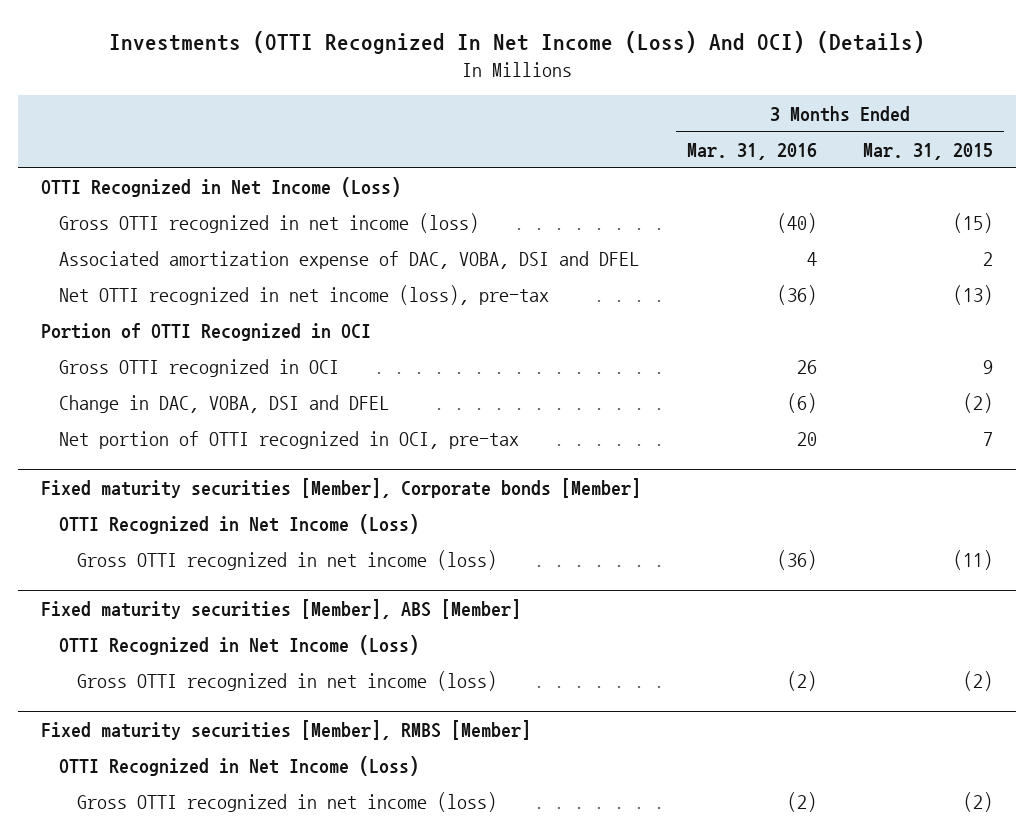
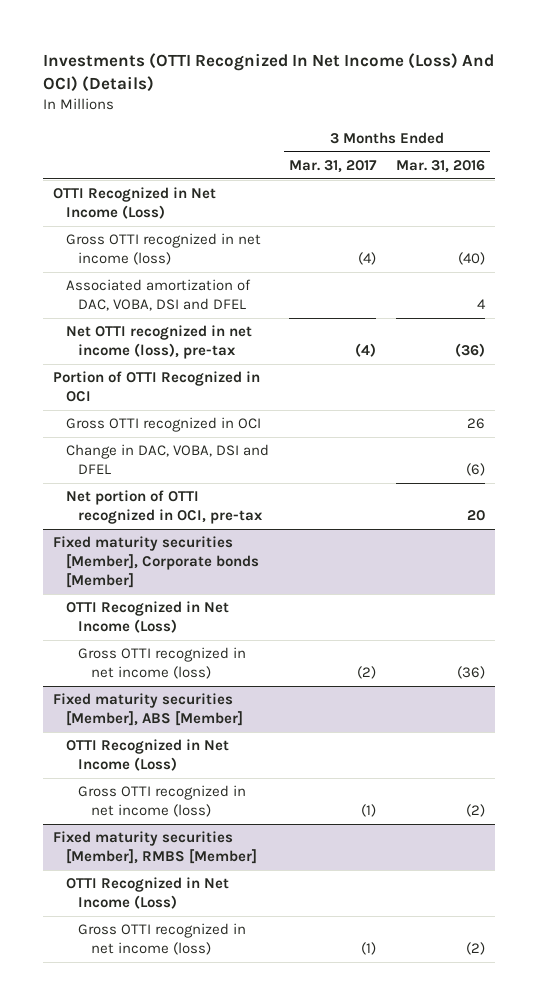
[862,143,993,161] Mar. 31, 2015 -> none
none -> [288,159,377,173] Mar. 31, 2017
[58,251,639,270] Associated amortization expense of DAC, VOBA, DSI and DFEL -> [65,279,251,312] Associated amortization of DAC, VOBA, DSI and DFEL

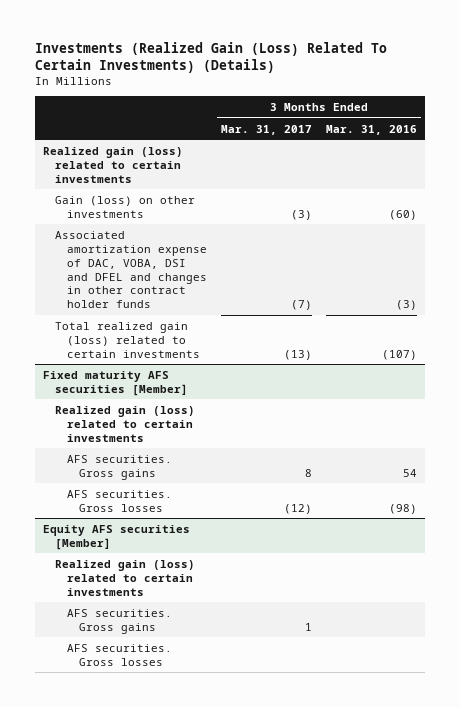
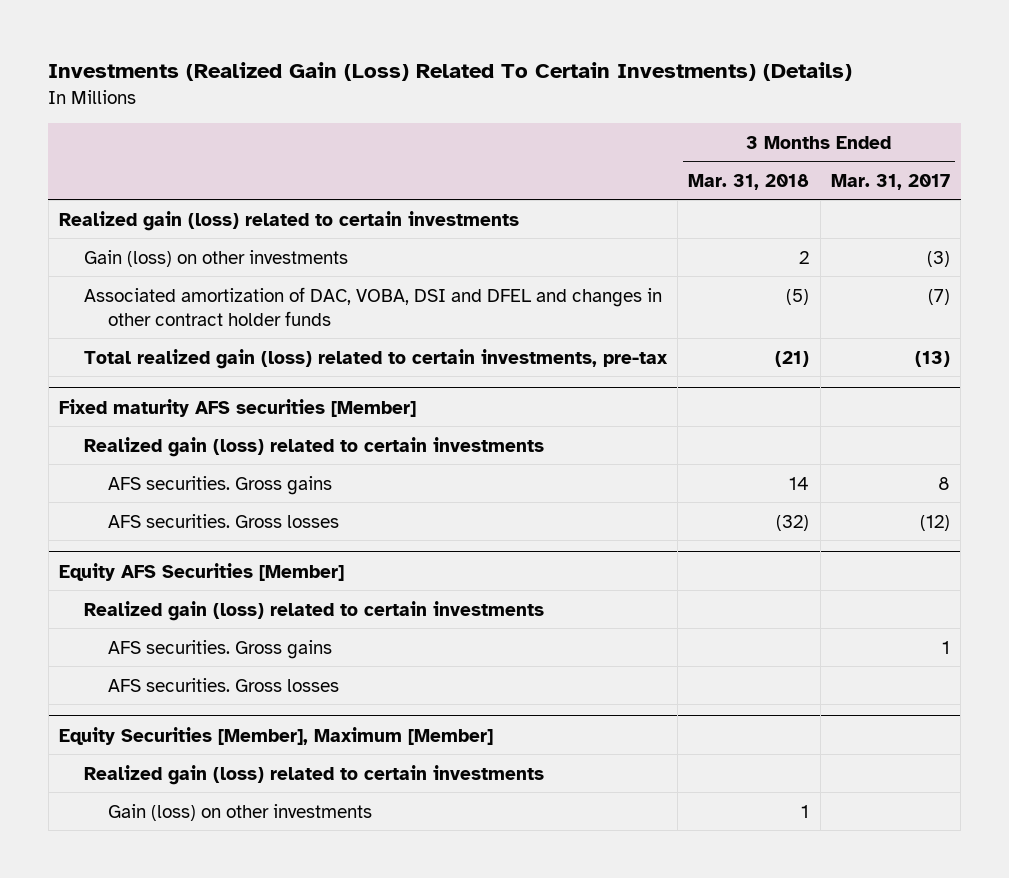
[326,124,418,135] Mar. 31, 2016 -> none
none -> [688,173,810,190] Mar. 31, 2018
[54,230,207,309] Associated amortization expense of DAC, VOBA, DSI and DFEL and changes in other contract holder funds -> [83,286,662,326] Associated amortization of DAC, VOBA, DSI and DFEL and changes in other contract holder funds
[54,321,200,358] Total realized gain (loss) related to certain investments -> [83,348,668,369] Total realized gain (loss) related to certain investments, pre-tax
[42,524,190,550] Equity AFS securities [Member] -> [59,562,345,581] Equity AFS Securities [Member]
none -> [59,726,494,745] Equity Securities [Member], Maximum [Member]
none -> [83,764,544,785] Realized gain (loss) related to certain investments
none -> [108,803,373,821] Gain (loss) on other investments

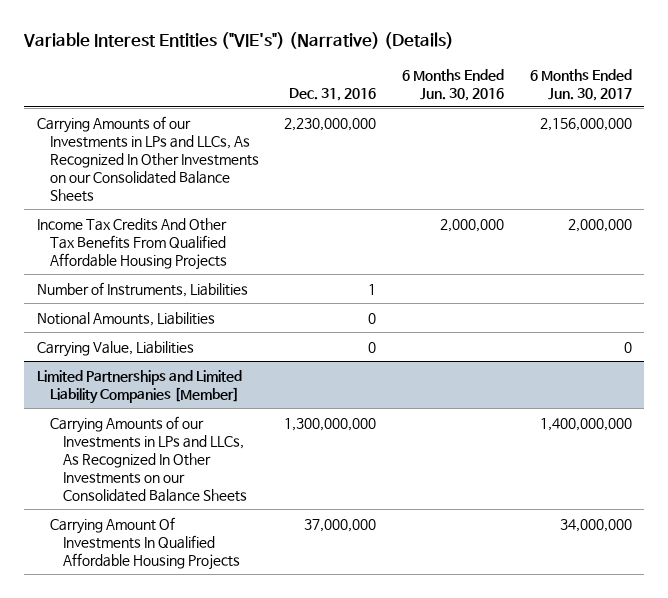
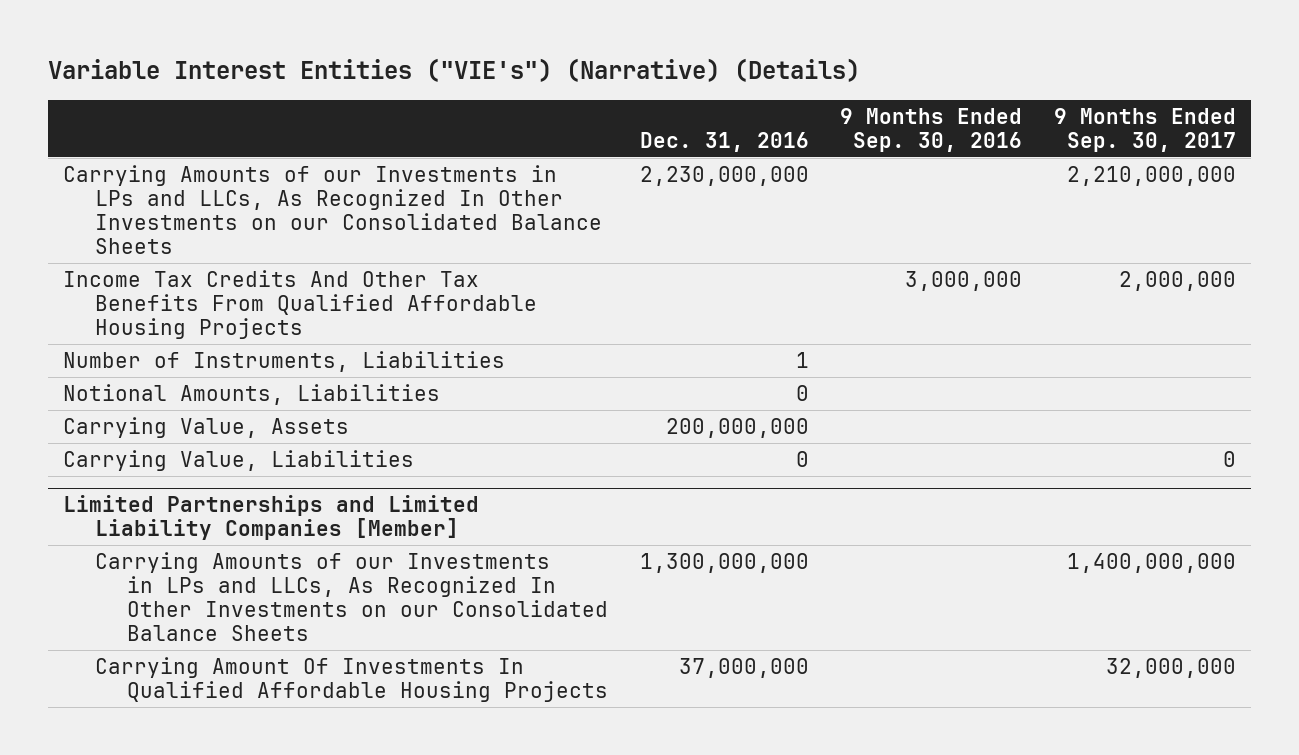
[402,68,505,101] 6 Months Ended Jun. 30, 2016 -> none
[529,68,632,101] 6 Months Ended Jun. 30, 2017 -> none
none -> [840,107,1023,152] 9 Months Ended Sep. 30, 2016
none -> [1053,107,1236,152] 9 Months Ended Sep. 30, 2017
none -> [63,416,350,438] Carrying Value, Assets

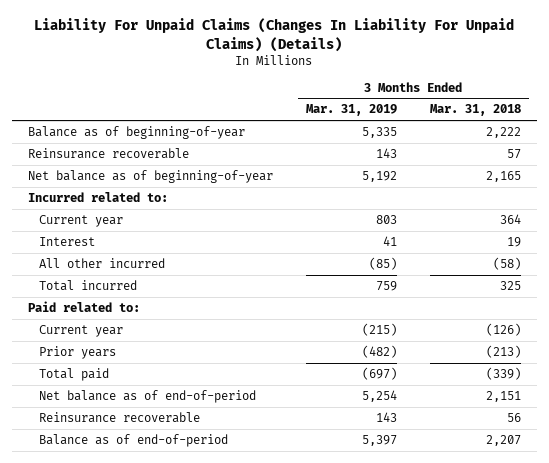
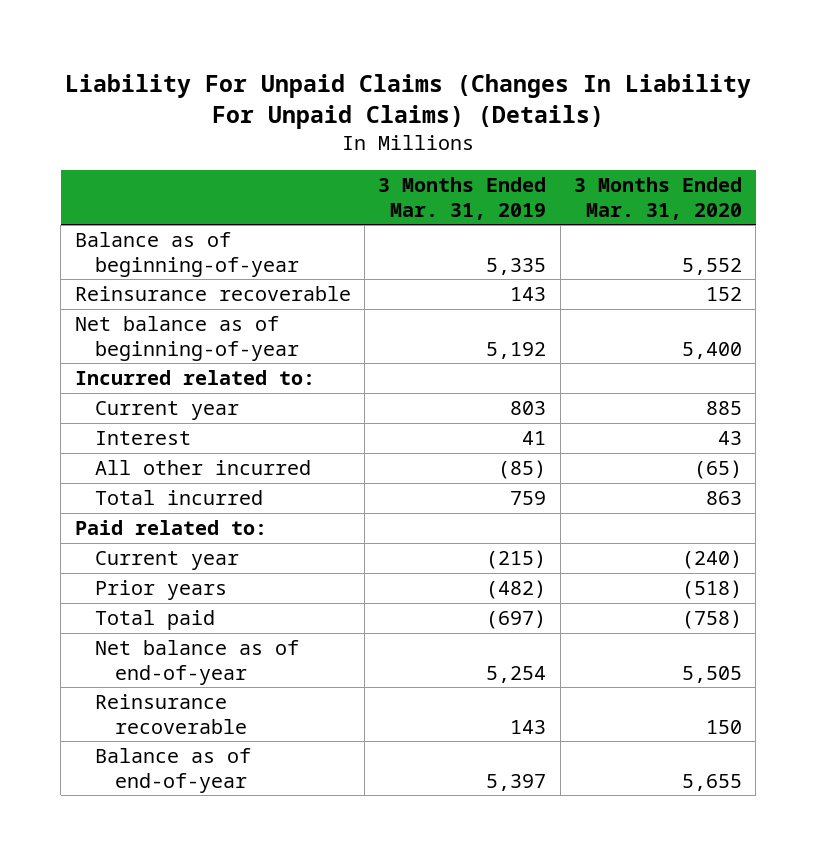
[429,104,521,117] Mar. 31, 2018 -> none
none -> [574,177,743,220] 3 Months Ended Mar. 31, 2020
[38,390,256,404] Net balance as of end-of-period -> [95,640,300,685] Net balance as of end-of-year
[38,434,228,448] Balance as of end-of-period -> [95,748,252,793] Balance as of end-of-year

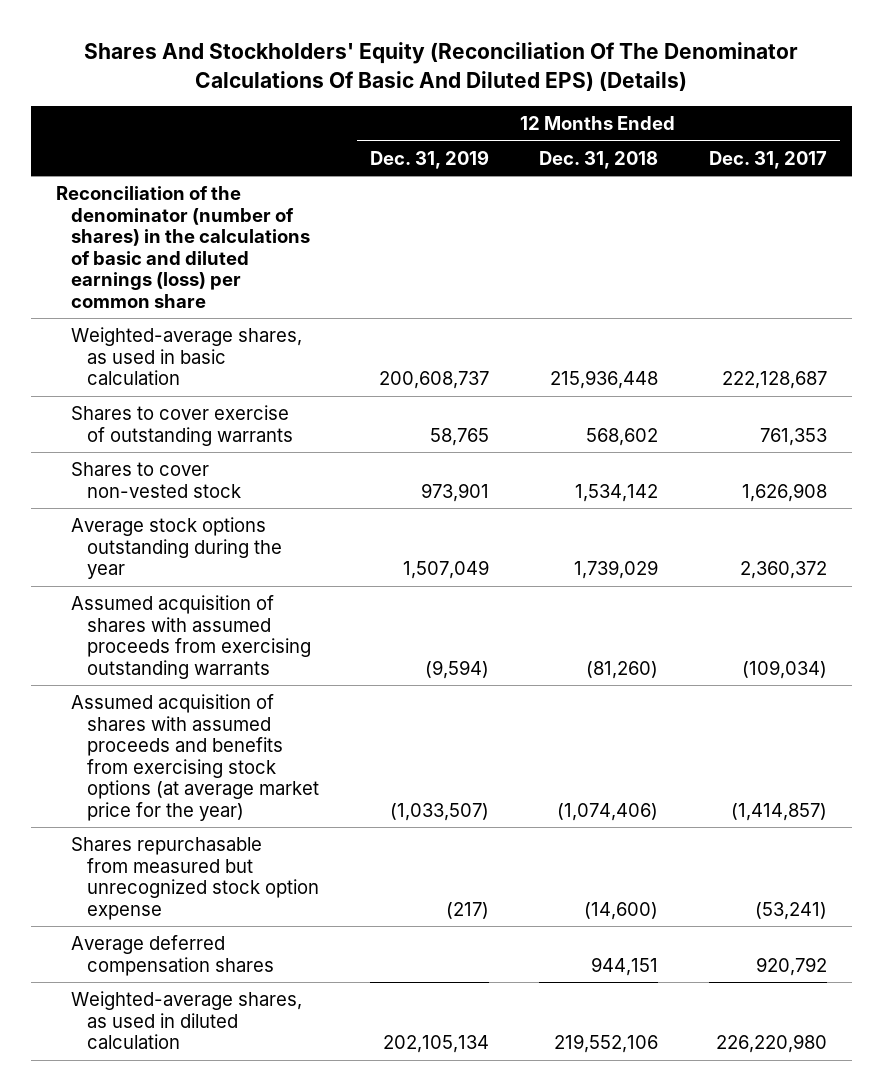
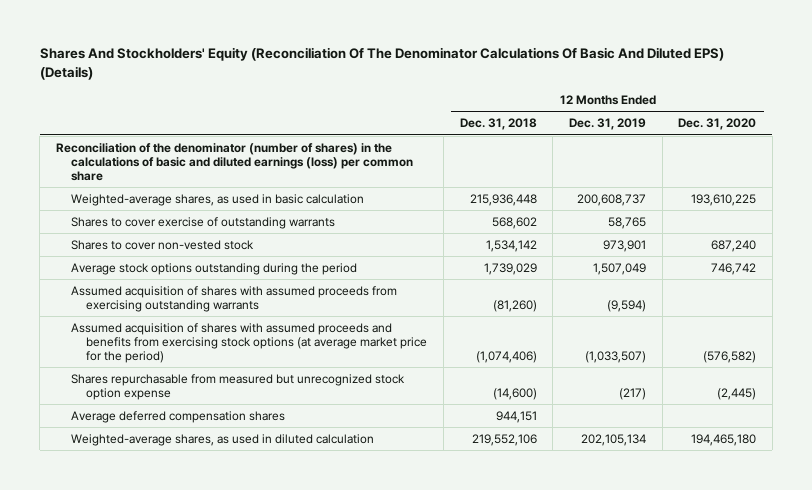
[709,150,828,169] Dec. 31, 2017 -> none
none -> [678,118,757,131] Dec. 31, 2020
[71,516,282,580] Average stock options outstanding during the year -> [71,262,358,275] Average stock options outstanding during the period
[71,693,319,821] Assumed acquisition of shares with assumed proceeds and benefits from exercising stock options (at average market price for the year) -> [71,322,428,363] Assumed acquisition of shares with assumed proceeds and benefits from exercising stock options (at average market price for the period)

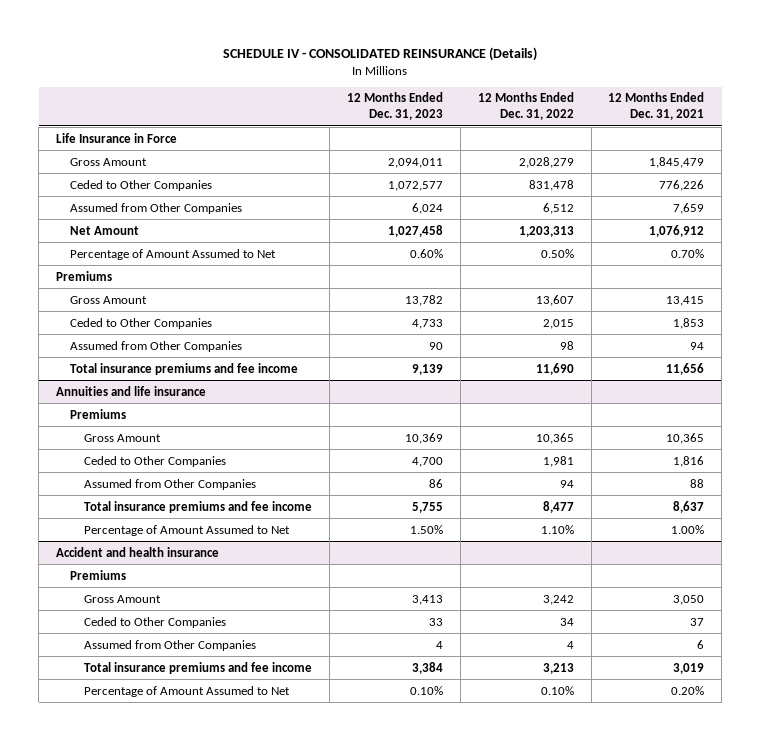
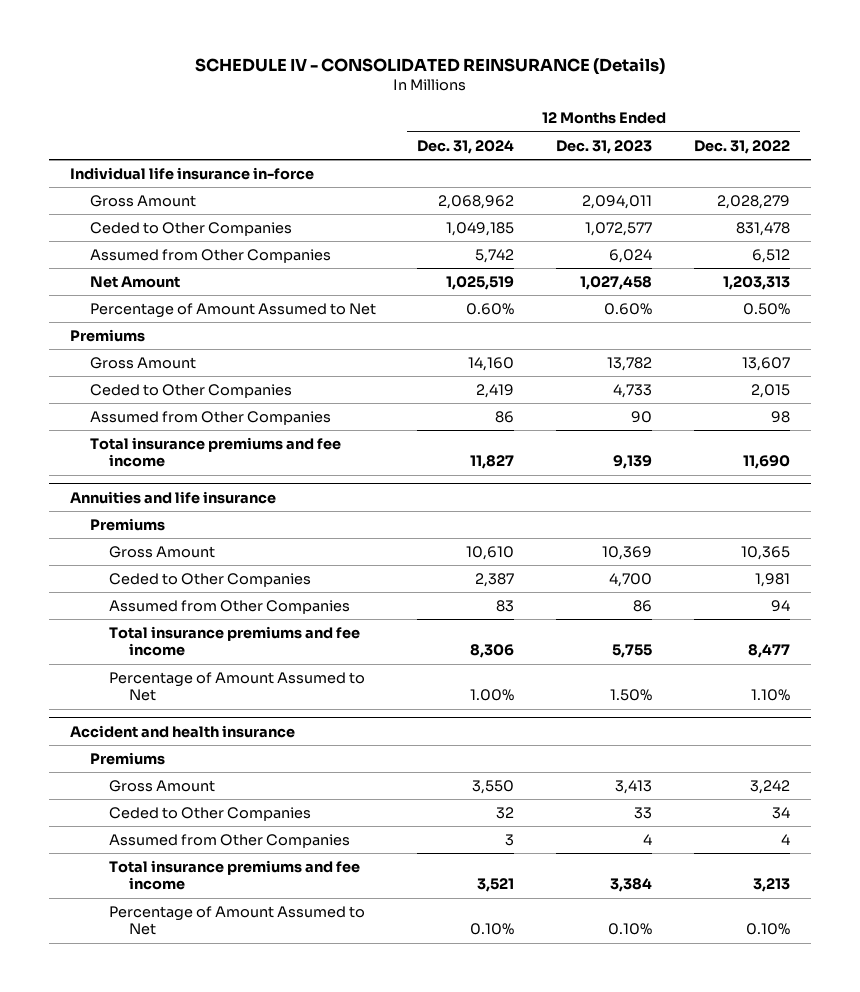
[608,92,705,121] 12 Months Ended Dec. 31, 2021 -> none
none -> [417,139,515,154] Dec. 31, 2024
[55,132,177,143] Life Insurance in Force -> [69,166,314,180] Individual life insurance in-force

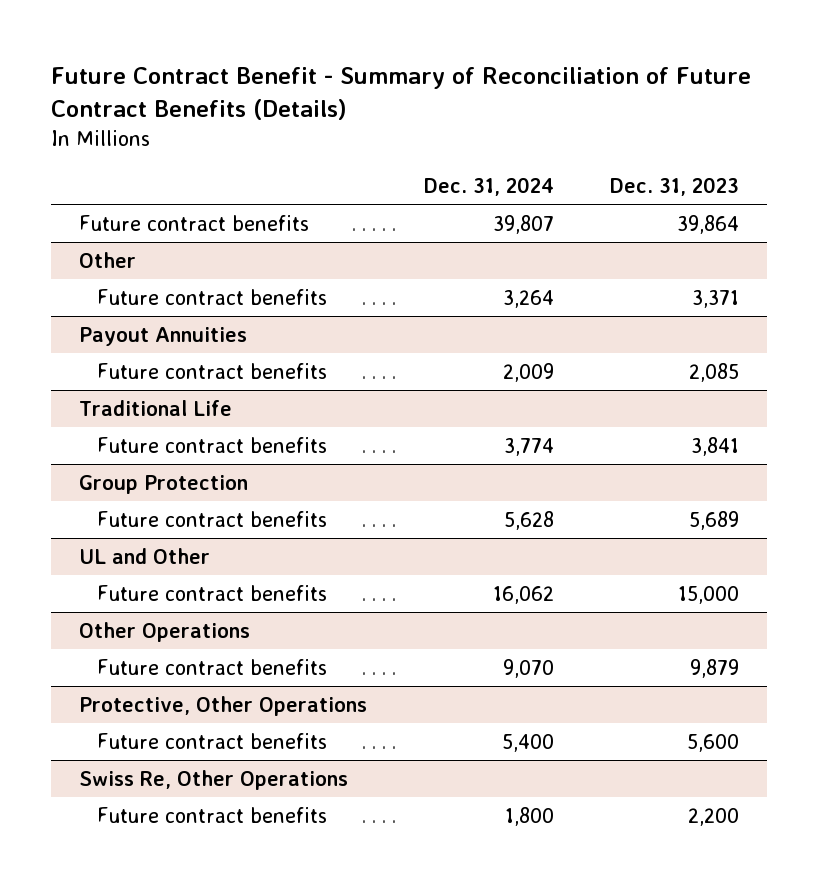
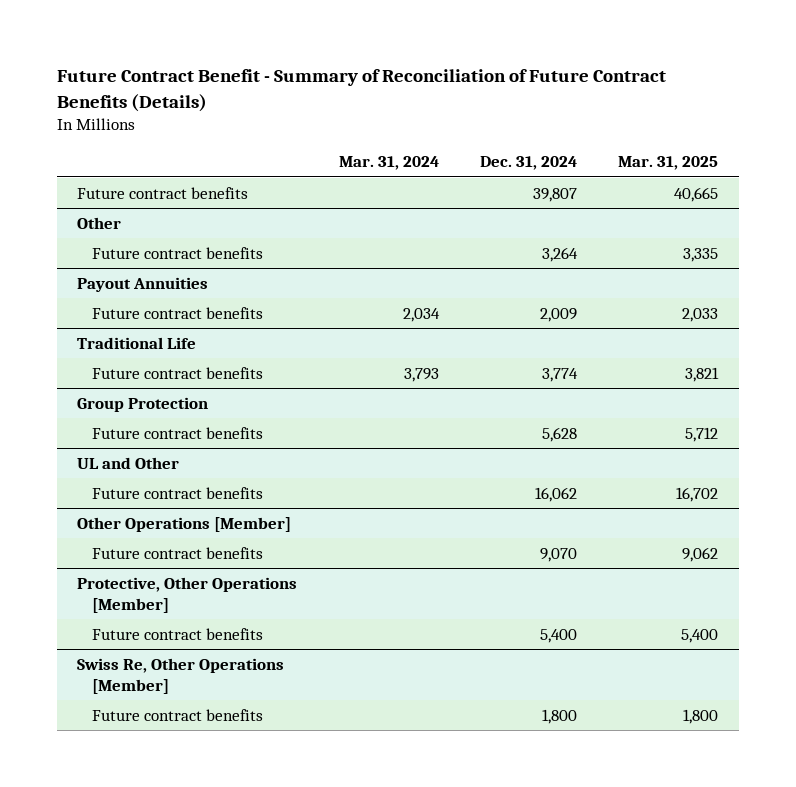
[610,176,740,196] Dec. 31, 2023 -> none
none -> [338,155,439,170] Mar. 31, 2024
none -> [618,155,719,170] Mar. 31, 2025
[79,621,251,642] Other Operations -> [77,516,292,532] Other Operations [Member]
[79,695,368,716] Protective, Other Operations -> [77,576,298,613] Protective, Other Operations [Member]
[79,769,349,790] Swiss Re, Other Operations -> [77,657,285,694] Swiss Re, Other Operations [Member]

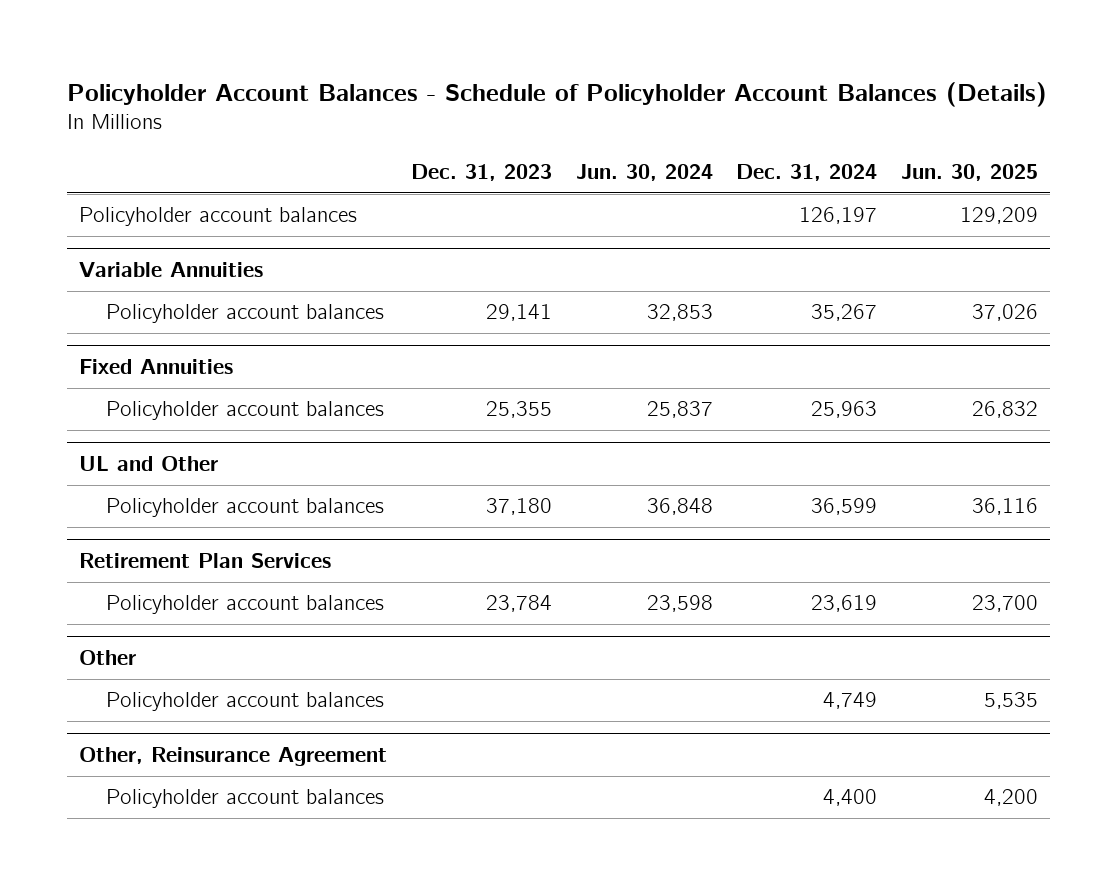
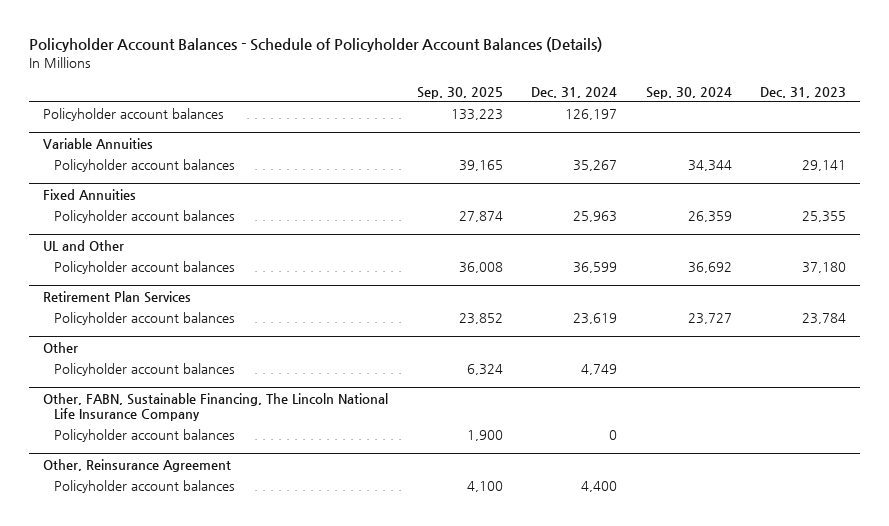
[575,164,713,182] Jun. 30, 2024 -> none
[900,164,1038,182] Jun. 30, 2025 -> none
none -> [416,86,503,99] Sep. 30, 2025
none -> [645,86,732,99] Sep. 30, 2024
none -> [43,392,389,422] Other, FABN, Sustainable Financing, The Lincoln National Life Insurance Company
none -> [54,429,236,443] Policyholder account balances

